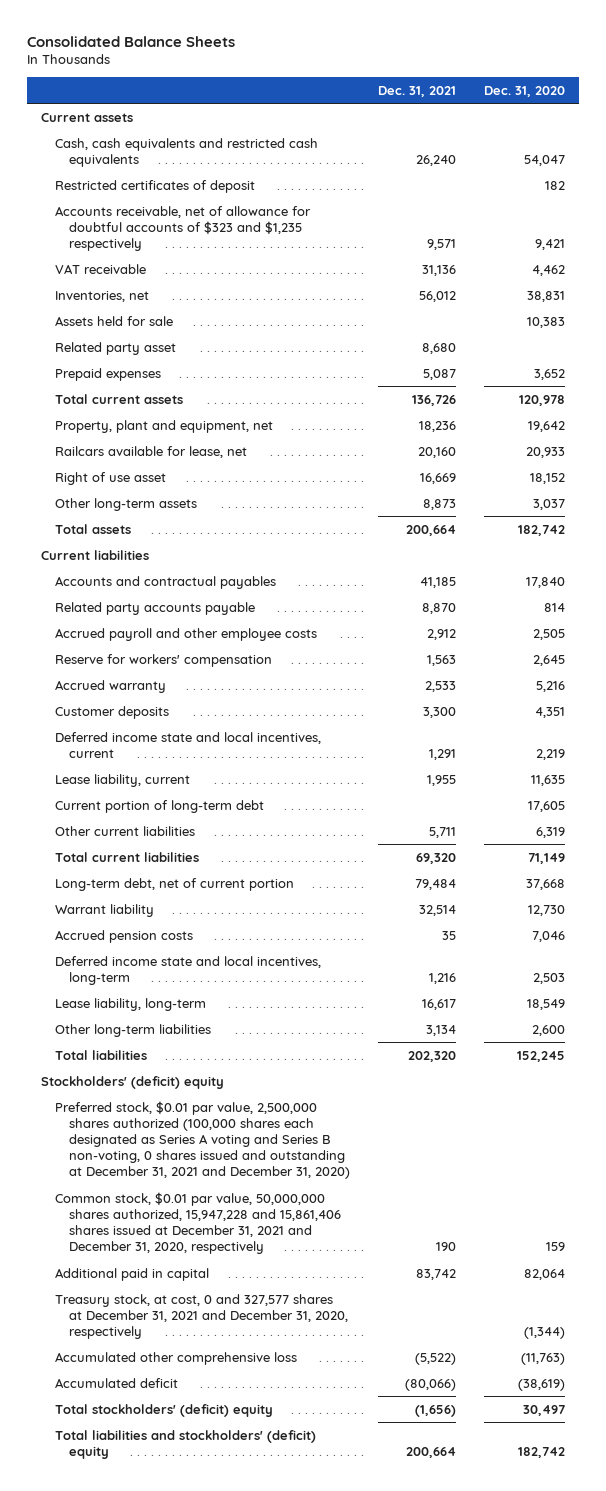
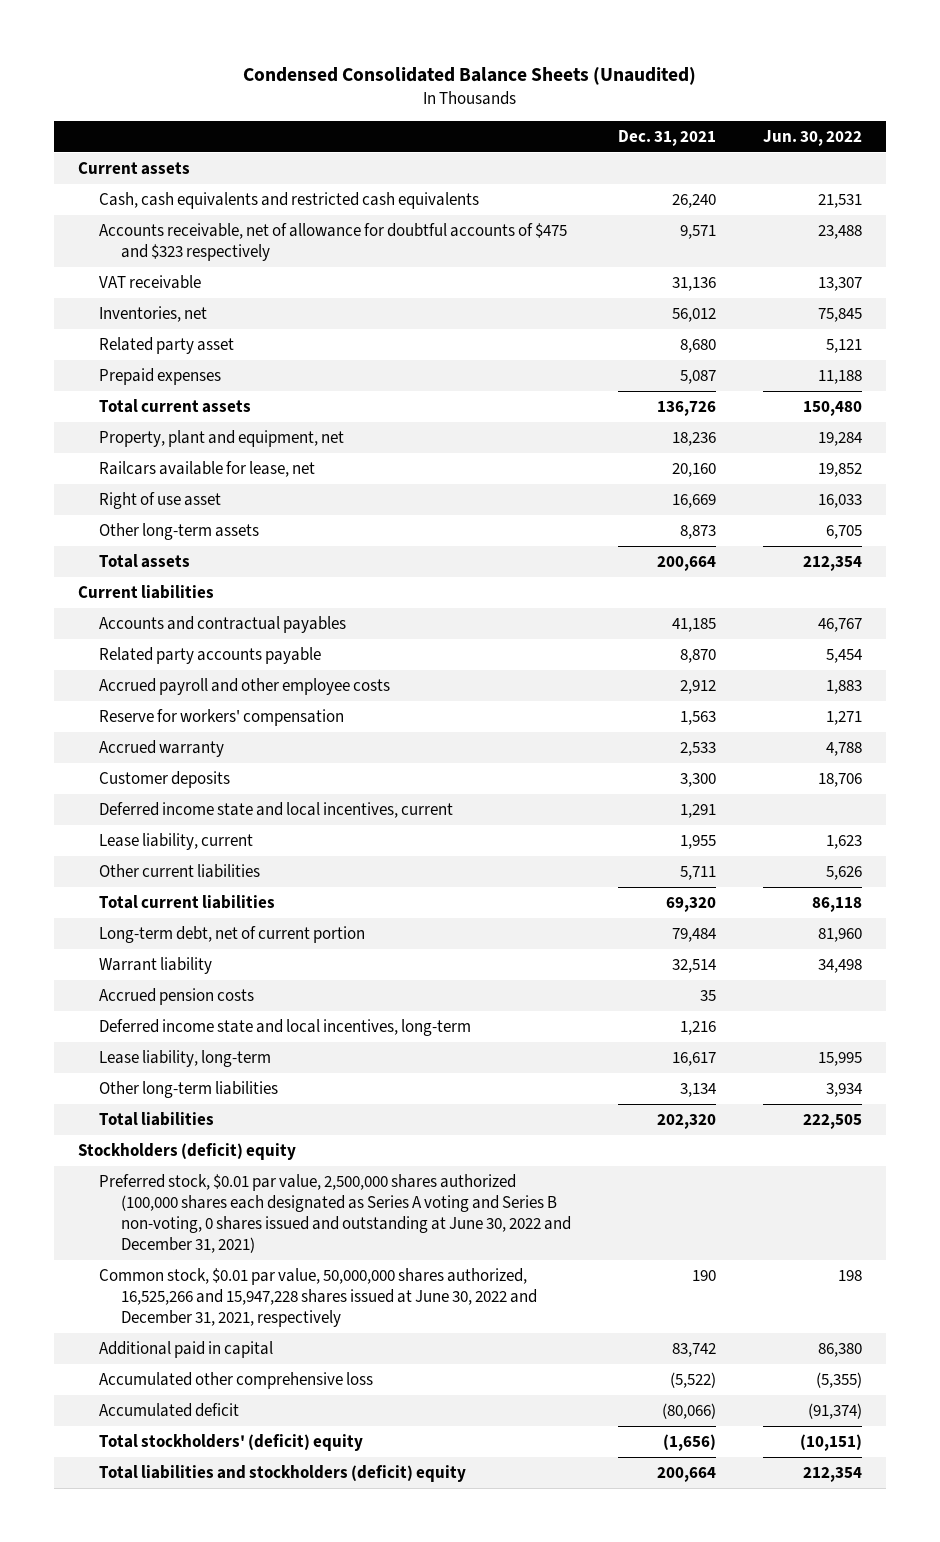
[26,35,235,47] Consolidated Balance Sheets -> [242,66,696,85] Condensed Consolidated Balance Sheets (Unaudited)
[484,85,566,97] Dec. 31, 2020 -> none
none -> [763,129,863,146] Jun. 30, 2022
[54,179,255,193] Restricted certificates of deposit -> none
[54,205,311,251] Accounts receivable, net of allowance for doubtful accounts of $323 and $1,235 respectively -> [99,223,568,262] Accounts receivable, net of allowance for doubtful accounts of $475 and $323 respectively
[54,315,173,326] Assets held for sale -> none
[54,799,264,813] Current portion of long-term debt -> none
[40,1075,224,1089] Stockholders' (deficit) equity -> [77,1143,296,1161] Stockholders (deficit) equity
[54,1100,350,1180] Preferred stock, $0.01 par value, 2,500,000 shares authorized (100,000 shares each designated as Series A voting and Series B non-voting, 0 shares issued and outstanding at December 31, 2021 and December 31, 2020) -> [99,1174,571,1254] Preferred stock, $0.01 par value, 2,500,000 shares authorized (100,000 shares each designated as Series A voting and Series B non-voting, 0 shares issued and outstanding at June 30, 2022 and December 31, 2021)
[54,1191,341,1255] Common stock, $0.01 par value, 50,000,000 shares authorized, 15,947,228 and 15,861,406 shares issued at December 31, 2021 and December 31, 2020, respectively -> [99,1268,537,1328] Common stock, $0.01 par value, 50,000,000 shares authorized, 16,525,266 and 15,947,228 shares issued at June 30, 2022 and December 31, 2021, respectively
[54,1293,348,1339] Treasury stock, at cost, 0 and 327,577 shares at December 31, 2021 and December 31, 2020, respectively -> none
[54,1429,316,1459] Total liabilities and stockholders' (deficit) equity -> [99,1465,467,1483] Total liabilities and stockholders (deficit) equity

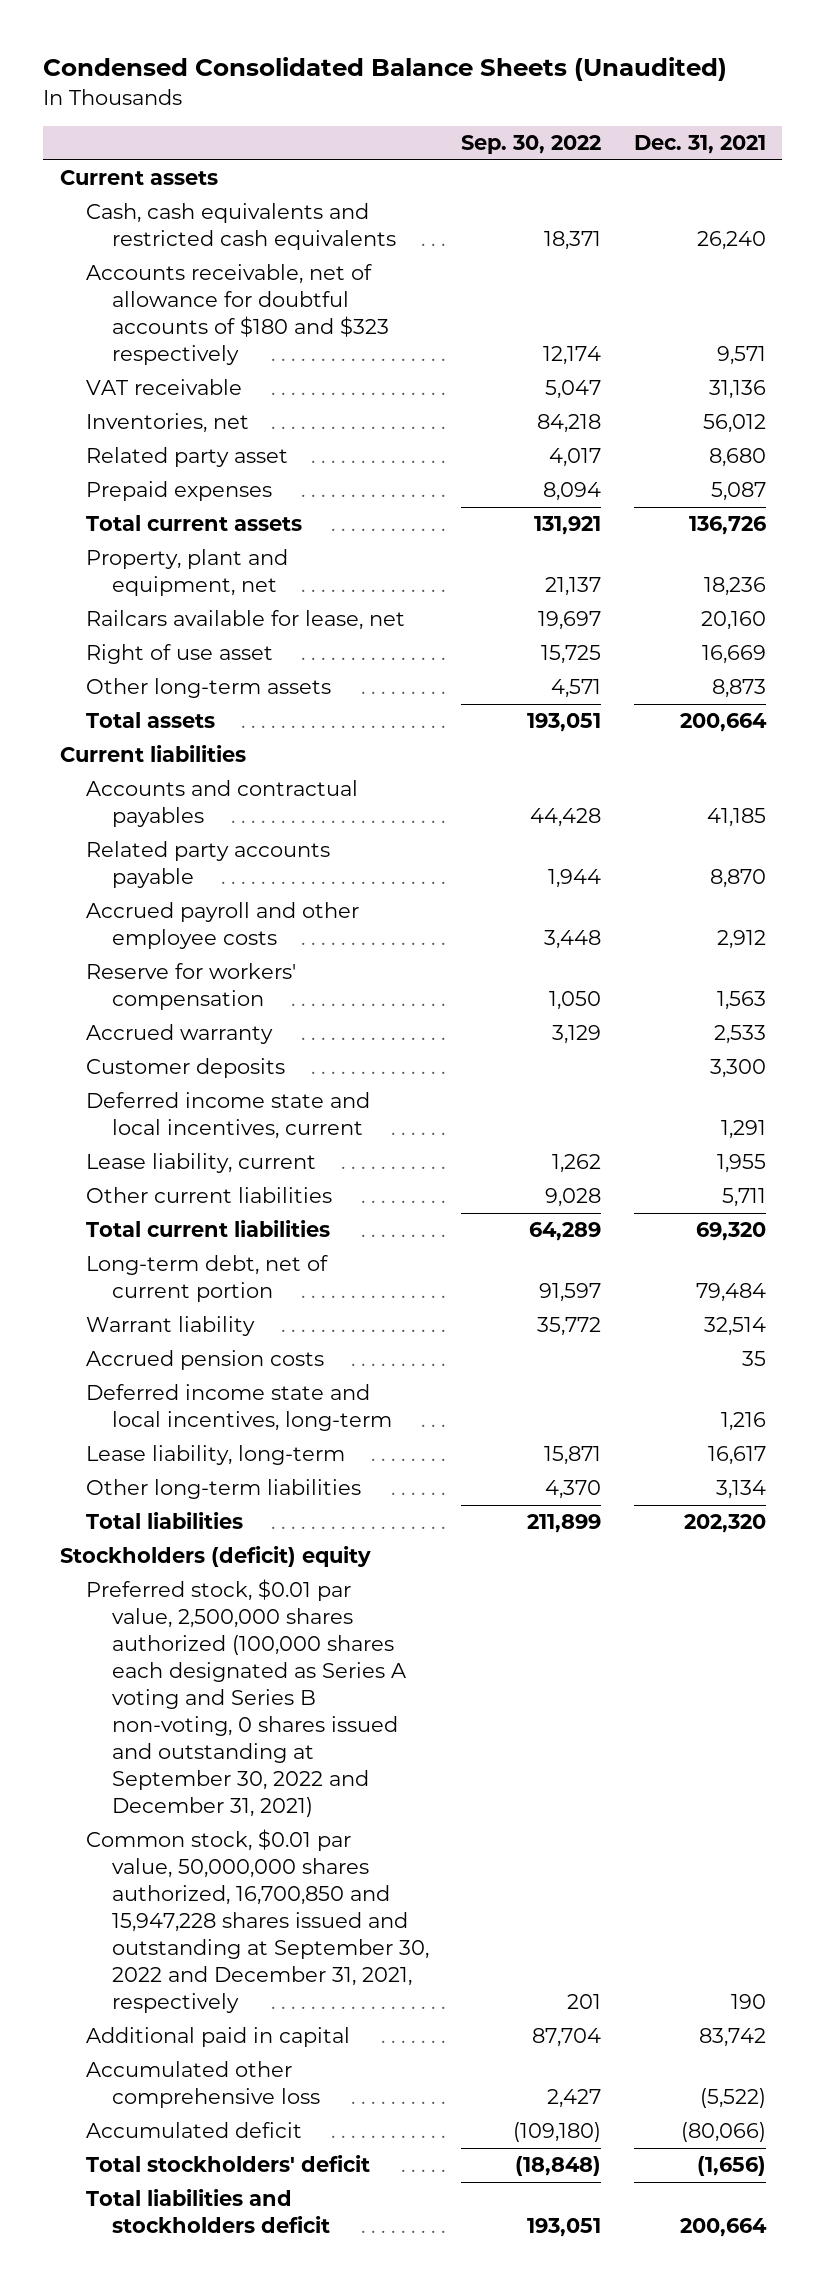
[763,129,863,146] Jun. 30, 2022 -> none
none -> [461,135,602,155] Sep. 30, 2022
[99,223,568,262] Accounts receivable, net of allowance for doubtful accounts of $475 and $323 respectively -> [85,264,389,366] Accounts receivable, net of allowance for doubtful accounts of $180 and $323 respectively
[99,1174,571,1254] Preferred stock, $0.01 par value, 2,500,000 shares authorized (100,000 shares each designated as Series A voting and Series B non-voting, 0 shares issued and outstanding at June 30, 2022 and December 31, 2021) -> [85,1579,406,1818] Preferred stock, $0.01 par value, 2,500,000 shares authorized (100,000 shares each designated as Series A voting and Series B non-voting, 0 shares issued and outstanding at September 30, 2022 and December 31, 2021)
[99,1268,537,1328] Common stock, $0.01 par value, 50,000,000 shares authorized, 16,525,266 and 15,947,228 shares issued at June 30, 2022 and December 31, 2021, respectively -> [85,1829,429,2014] Common stock, $0.01 par value, 50,000,000 shares authorized, 16,700,850 and 15,947,228 shares issued and outstanding at September 30, 2022 and December 31, 2021, respectively
[99,1434,364,1452] Total stockholders' (deficit) equity -> [85,2155,370,2173] Total stockholders' deficit
[99,1465,467,1483] Total liabilities and stockholders (deficit) equity -> [85,2189,330,2234] Total liabilities and stockholders deficit

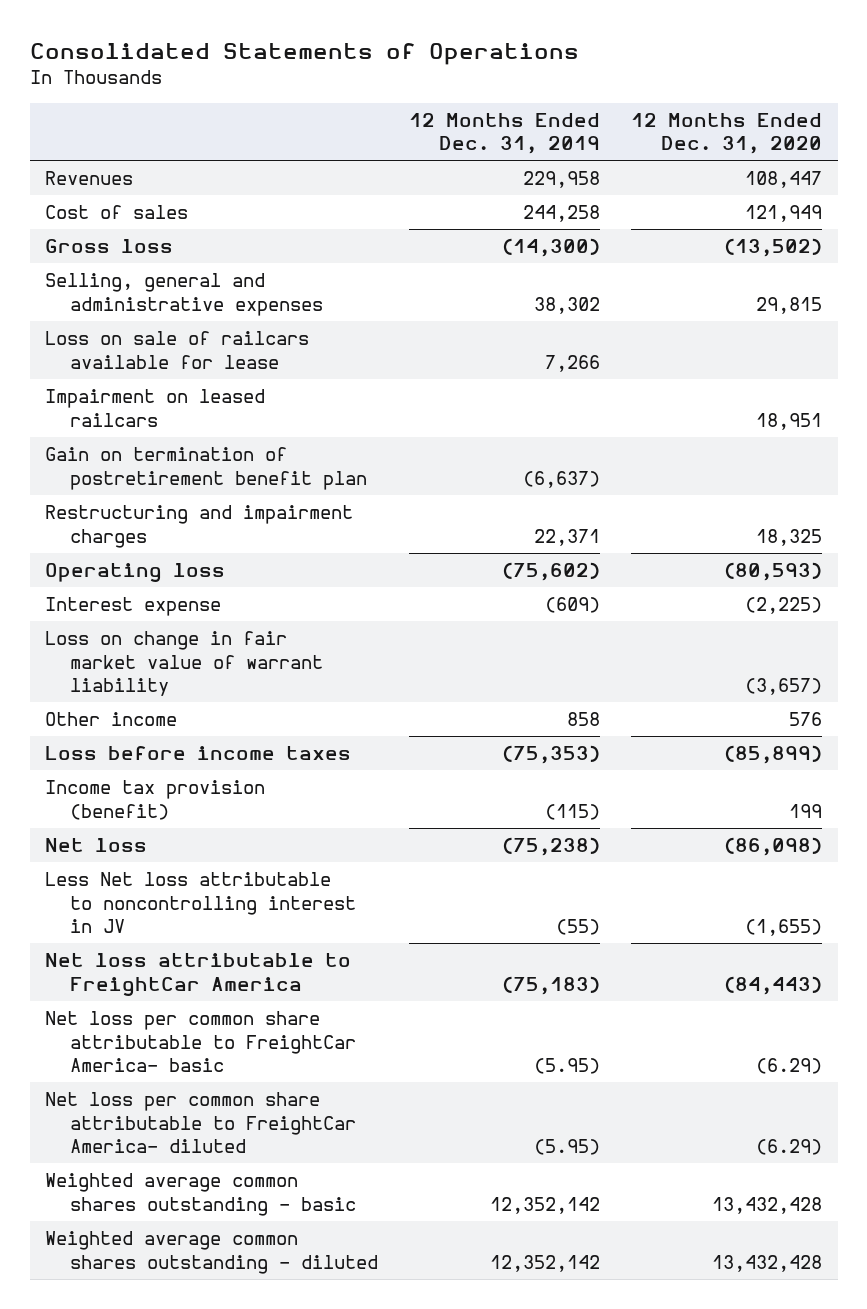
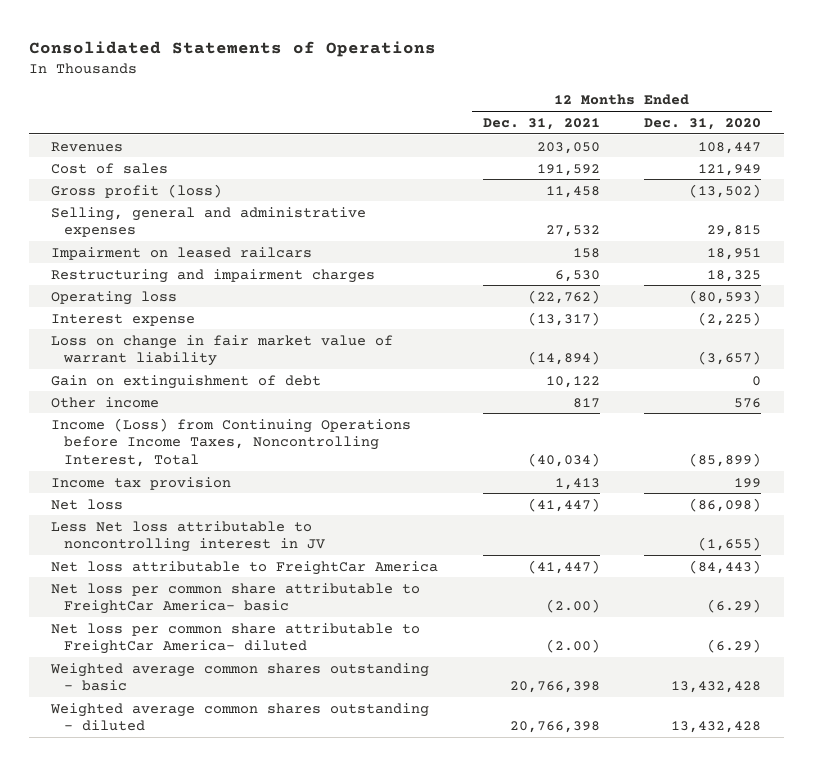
[408,112,600,155] 12 Months Ended Dec. 31, 2019 -> none
none -> [482,117,600,130] Dec. 31, 2021
[45,239,174,254] Gross loss -> [51,183,223,198] Gross profit (loss)
[45,331,310,369] Loss on sale of railcars available for lease -> none
[45,447,367,490] Gain on termination of postretirement benefit plan -> none
none -> [51,374,322,389] Gain on extinguishment of debt
[45,746,352,761] Loss before income taxes -> [51,417,412,467] Income (Loss) from Continuing Operations before Income Taxes, Noncontrolling Interest, Total
[45,780,266,820] Income tax provision (benefit) -> [51,476,232,490] Income tax provision

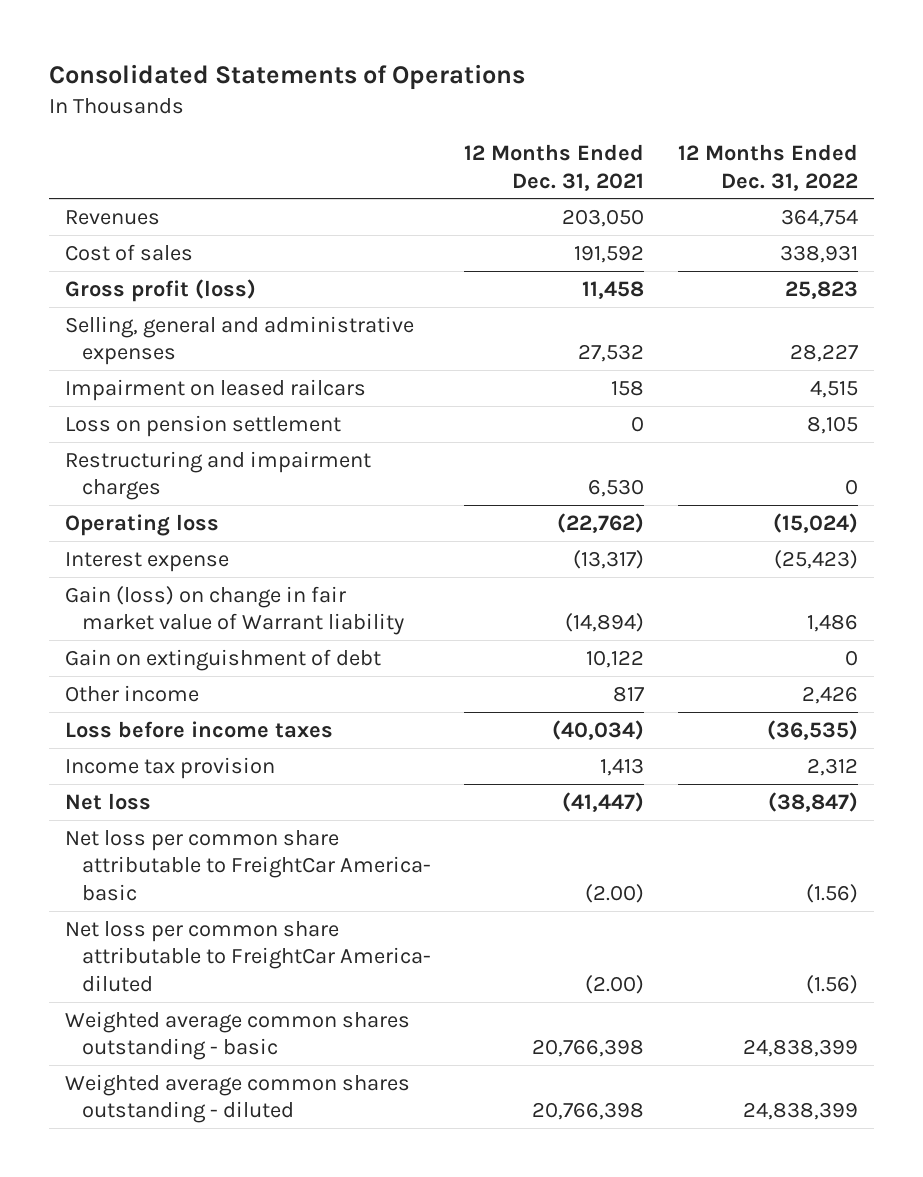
[644,117,762,130] Dec. 31, 2020 -> none
none -> [677,143,858,191] 12 Months Ended Dec. 31, 2022
none -> [65,414,342,437] Loss on pension settlement
[51,334,394,367] Loss on change in fair market value of warrant liability -> [65,585,405,636] Gain (loss) on change in fair market value of Warrant liability
[51,417,412,467] Income (Loss) from Continuing Operations before Income Taxes, Noncontrolling Interest, Total -> [65,720,334,738] Loss before income taxes
[51,520,326,553] Less Net loss attributable to noncontrolling interest in JV -> none
[51,560,439,575] Net loss attributable to FreightCar America -> none

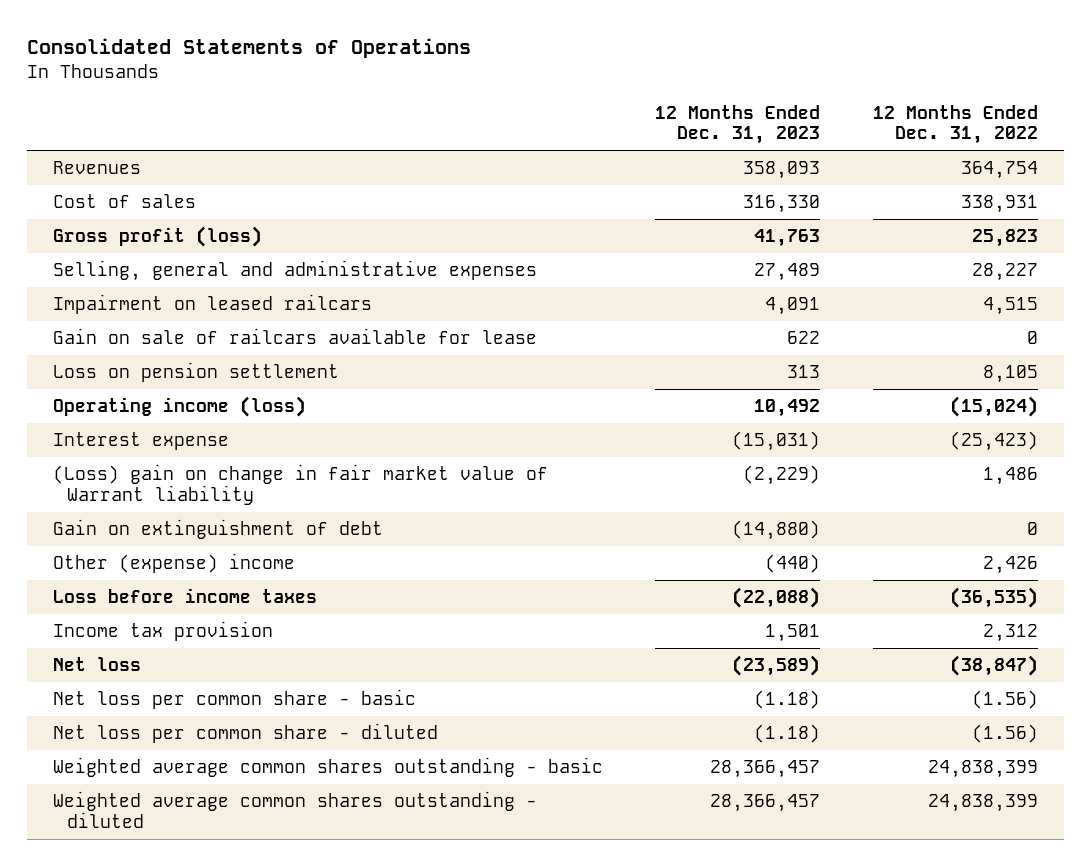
[464,143,645,191] 12 Months Ended Dec. 31, 2021 -> none
none -> [655,104,821,145] 12 Months Ended Dec. 31, 2023
none -> [53,328,538,345] Gain on sale of railcars available for lease
[65,450,372,501] Restructuring and impairment charges -> none
[65,513,220,536] Operating loss -> [53,396,307,418] Operating income (loss)
[65,585,405,636] Gain (loss) on change in fair market value of Warrant liability -> [53,464,549,505] (Loss) gain on change in fair market value of Warrant liability
[65,684,200,702] Other income -> [53,553,296,574] Other (expense) income
[65,829,432,902] Net loss per common share attributable to FreightCar America- basic -> [53,689,417,710] Net loss per common share - basic
[65,920,432,993] Net loss per common share attributable to FreightCar America- diluted -> [53,723,439,744] Net loss per common share - diluted

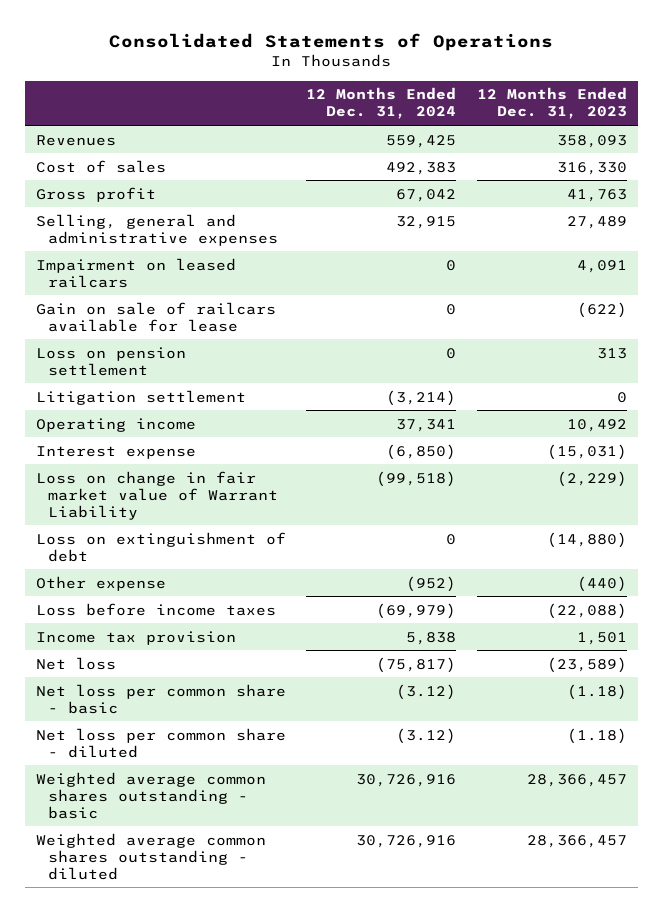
[872,104,1038,145] 12 Months Ended Dec. 31, 2022 -> none
none -> [306,87,457,120] 12 Months Ended Dec. 31, 2024
[53,226,263,248] Gross profit (loss) -> [35,186,156,202] Gross profit
[787,331,821,345] 622 -> [577,301,628,318] (622)
none -> [35,389,246,405] Litigation settlement
[53,396,307,418] Operating income (loss) -> [35,417,196,432] Operating income
[53,464,549,505] (Loss) gain on change in fair market value of Warrant liability -> [35,470,279,520] Loss on change in fair market value of Warrant Liability
[53,519,384,540] Gain on extinguishment of debt -> [35,531,286,562] Loss on extinguishment of debt
[53,553,296,574] Other (expense) income -> [35,575,166,591] Other expense

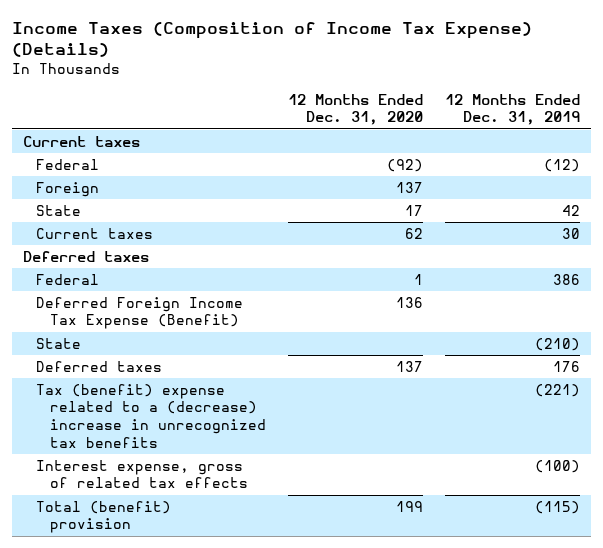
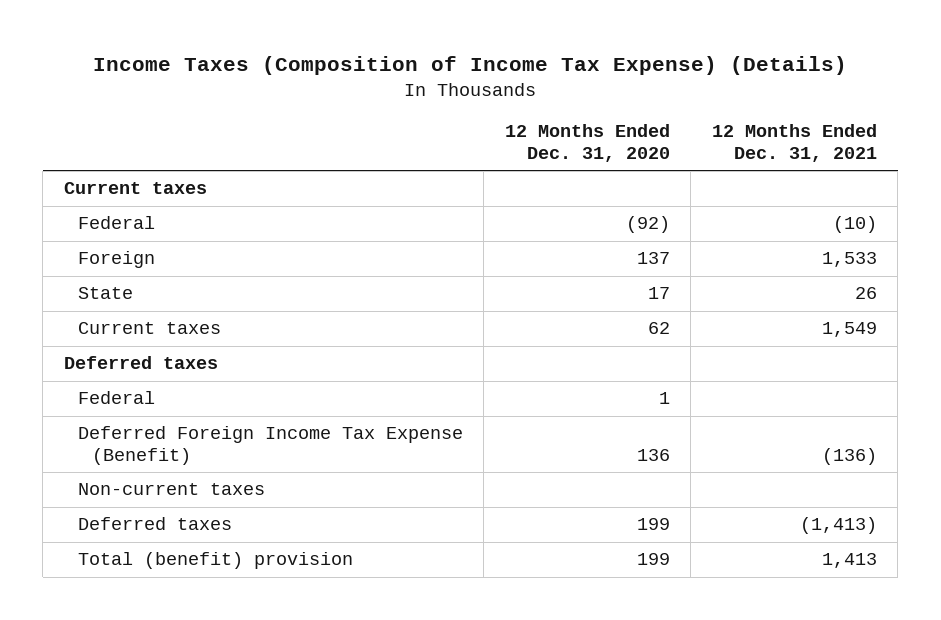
[444,93,580,126] 12 Months Ended Dec. 31, 2019 -> none
none -> [711,124,877,163] 12 Months Ended Dec. 31, 2021
[36,337,82,349] State -> none
[36,383,266,448] Tax (benefit) expense related to a (decrease) increase in unrecognized tax benefits -> none
[36,459,248,489] Interest expense, gross of related tax effects -> none
none -> [77,483,265,496] Non-current taxes
[395,360,423,372] 137 -> [636,518,670,531] 199

